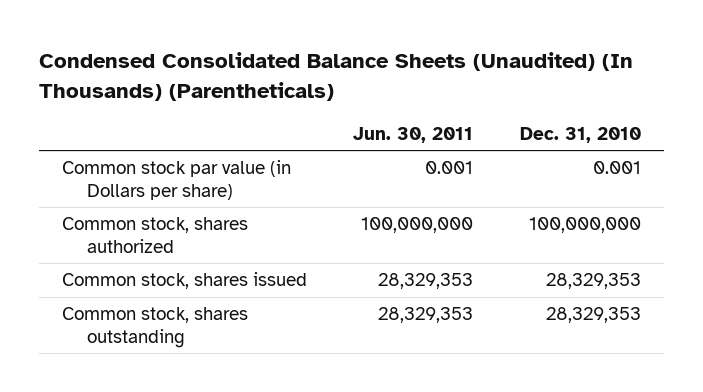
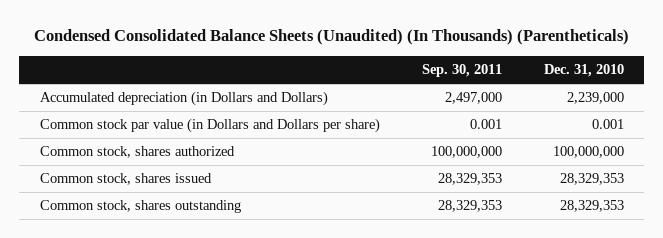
[353,126,474,143] Jun. 30, 2011 -> none
none -> [421,64,502,78] Sep. 30, 2011
none -> [39,91,328,107] Accumulated depreciation (in Dollars and Dollars)
[61,160,291,200] Common stock par value (in Dollars per share) -> [39,118,380,134] Common stock par value (in Dollars and Dollars per share)

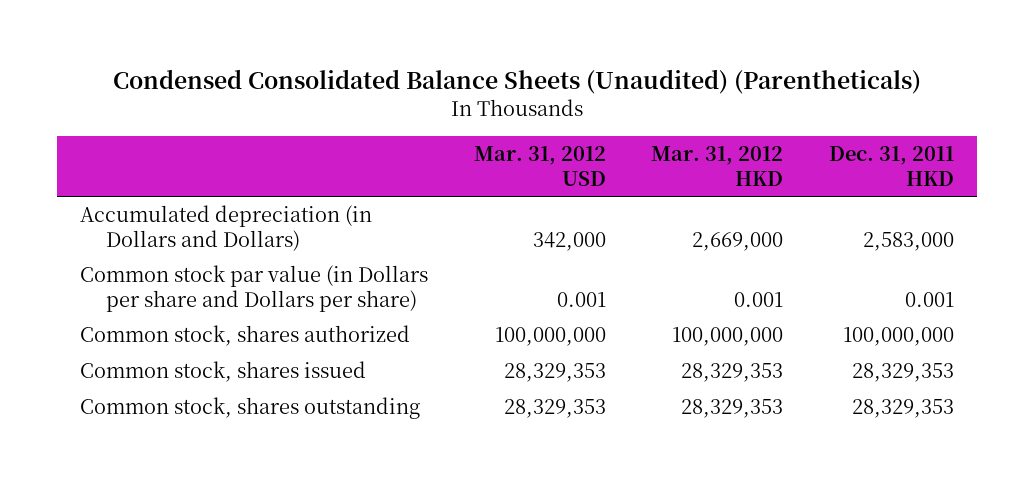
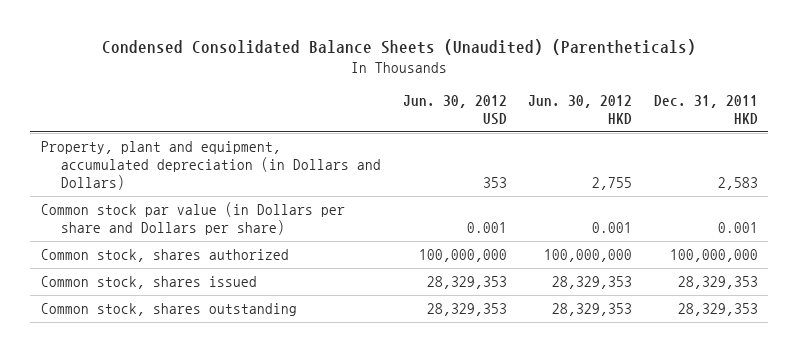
[473,146,606,186] Mar. 31, 2012 USD -> none
[651,146,784,186] Mar. 31, 2012 HKD -> none
none -> [402,94,507,125] Jun. 30, 2012 USD
none -> [528,94,633,124] Jun. 30, 2012 HKD
[79,205,372,251] Accumulated depreciation (in Dollars and Dollars) -> [40,141,382,191] Property, plant and equipment, accumulated depreciation (in Dollars and Dollars)
[862,231,954,251] 2,583,000 -> [717,177,758,191] 2,583

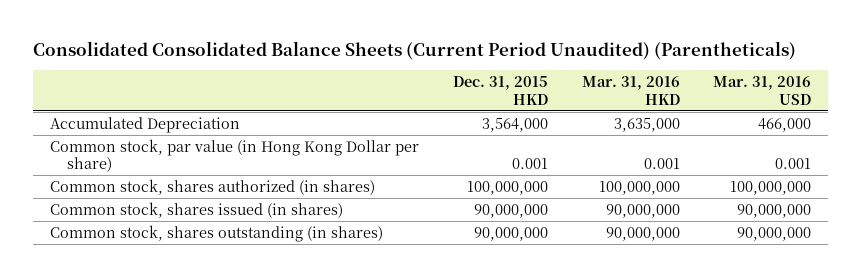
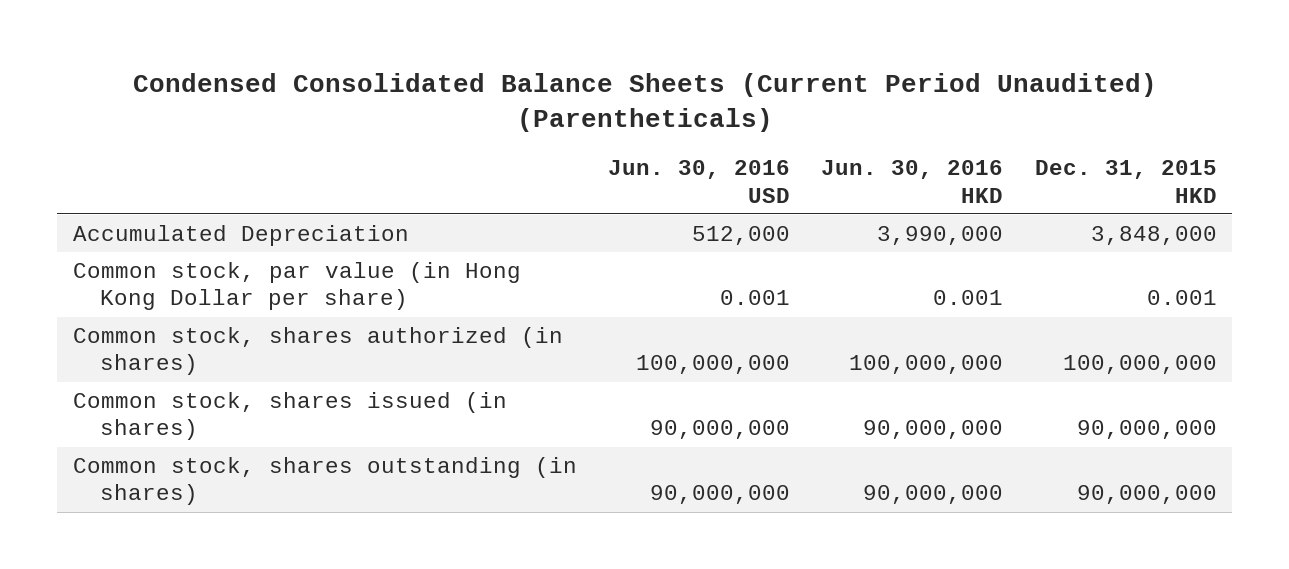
[33,40,797,60] Consolidated Consolidated Balance Sheets (Current Period Unaudited) (Parentheticals) -> [132,72,1157,132] Condensed Consolidated Balance Sheets (Current Period Unaudited) (Parentheticals)
[581,76,680,105] Mar. 31, 2016 HKD -> none
[713,76,812,105] Mar. 31, 2016 USD -> none
none -> [607,160,790,203] Jun. 30, 2016 USD
none -> [821,160,1004,203] Jun. 30, 2016 HKD
[481,117,548,132] 3,564,000 -> [1090,225,1217,245] 3,848,000

